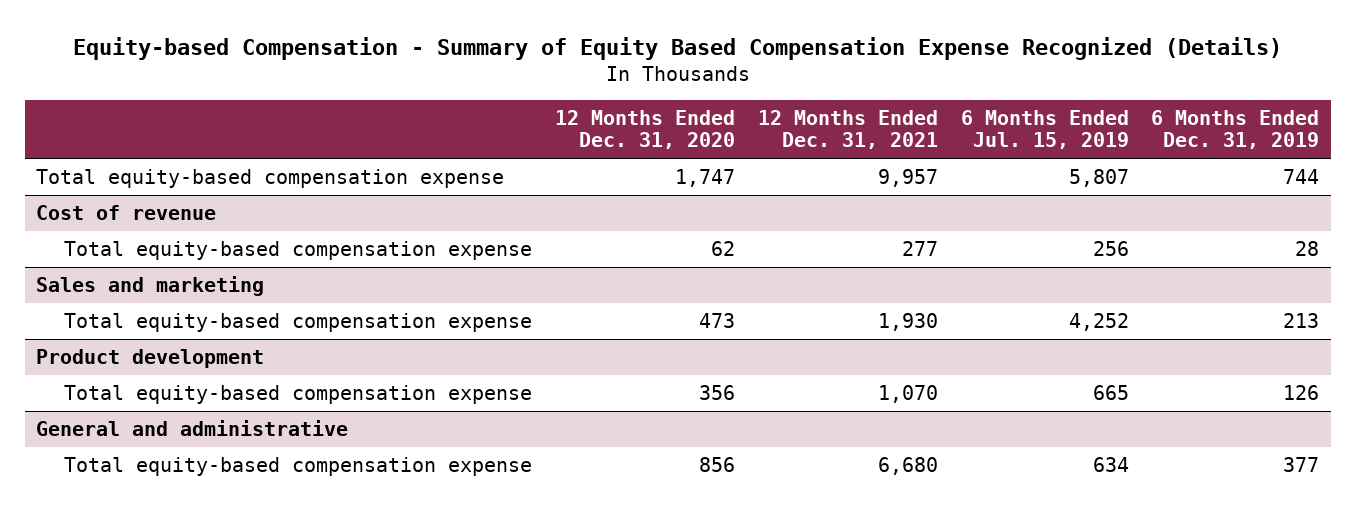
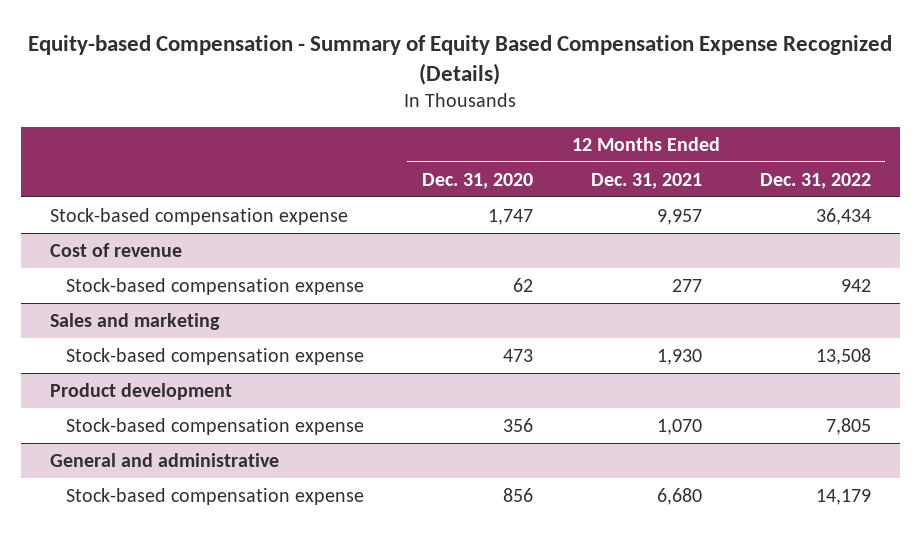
[960,110,1129,150] 6 Months Ended Jul. 15, 2019 -> none
[1151,110,1320,150] 6 Months Ended Dec. 31, 2019 -> none
none -> [759,172,871,189] Dec. 31, 2022
[36,168,505,188] Total equity-based compensation expense -> [50,207,349,225] Stock-based compensation expense
[64,240,533,260] Total equity-based compensation expense -> [65,277,364,295] Stock-based compensation expense
[64,312,533,332] Total equity-based compensation expense -> [65,347,364,365] Stock-based compensation expense
[64,384,533,404] Total equity-based compensation expense -> [65,417,364,435] Stock-based compensation expense
[64,456,533,476] Total equity-based compensation expense -> [65,487,364,505] Stock-based compensation expense

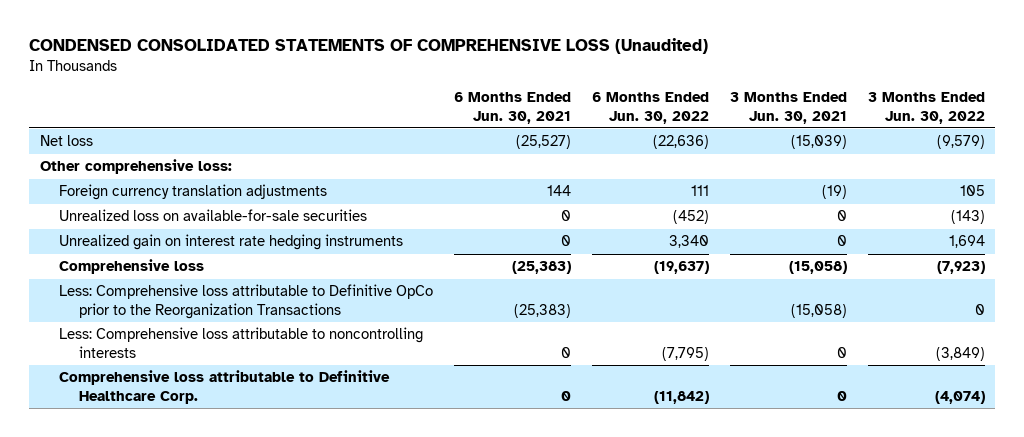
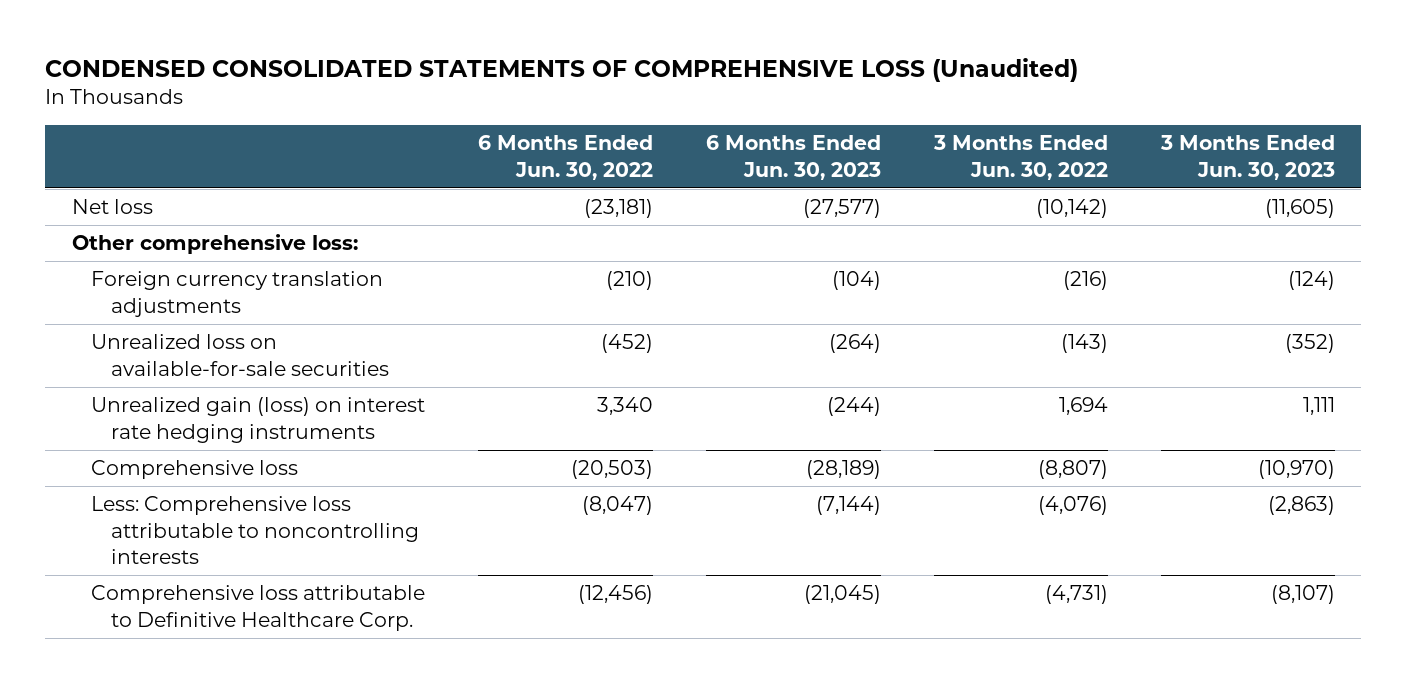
[454,92,572,124] 6 Months Ended Jun. 30, 2021 -> none
[730,92,848,124] 3 Months Ended Jun. 30, 2021 -> none
none -> [706,135,882,180] 6 Months Ended Jun. 30, 2023
none -> [1159,135,1335,180] 3 Months Ended Jun. 30, 2023
[653,135,710,150] (22,636) -> [584,199,654,219] (23,181)
[936,135,985,150] (9,579) -> [1035,199,1108,219] (10,142)
[691,185,710,197] 111 -> [606,271,654,291] (210)
[959,185,985,197] 105 -> [1062,271,1108,291] (216)
[59,284,434,319] Less: Comprehensive loss attributable to Definitive OpCo prior to the Reorganization Transactions -> none
[59,234,404,251] Unrealized gain on interest rate hedging instruments -> [91,397,426,443] Unrealized gain (loss) on interest rate hedging instruments
[654,261,710,275] (19,637) -> [571,460,654,480] (20,503)
[936,261,985,275] (7,923) -> [1037,460,1108,480] (8,807)
[662,346,710,361] (7,795) -> [582,496,654,516] (8,047)
[935,346,985,361] (3,849) -> [1037,496,1108,516] (4,076)
[654,390,710,404] (11,842) -> [578,585,654,605] (12,456)
[934,390,985,404] (4,074) -> [1044,585,1108,605] (4,731)

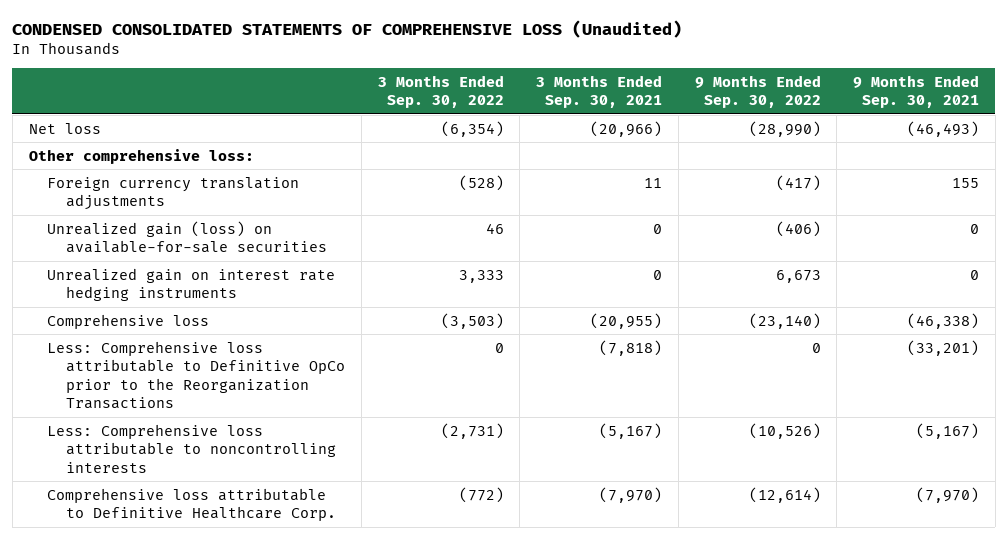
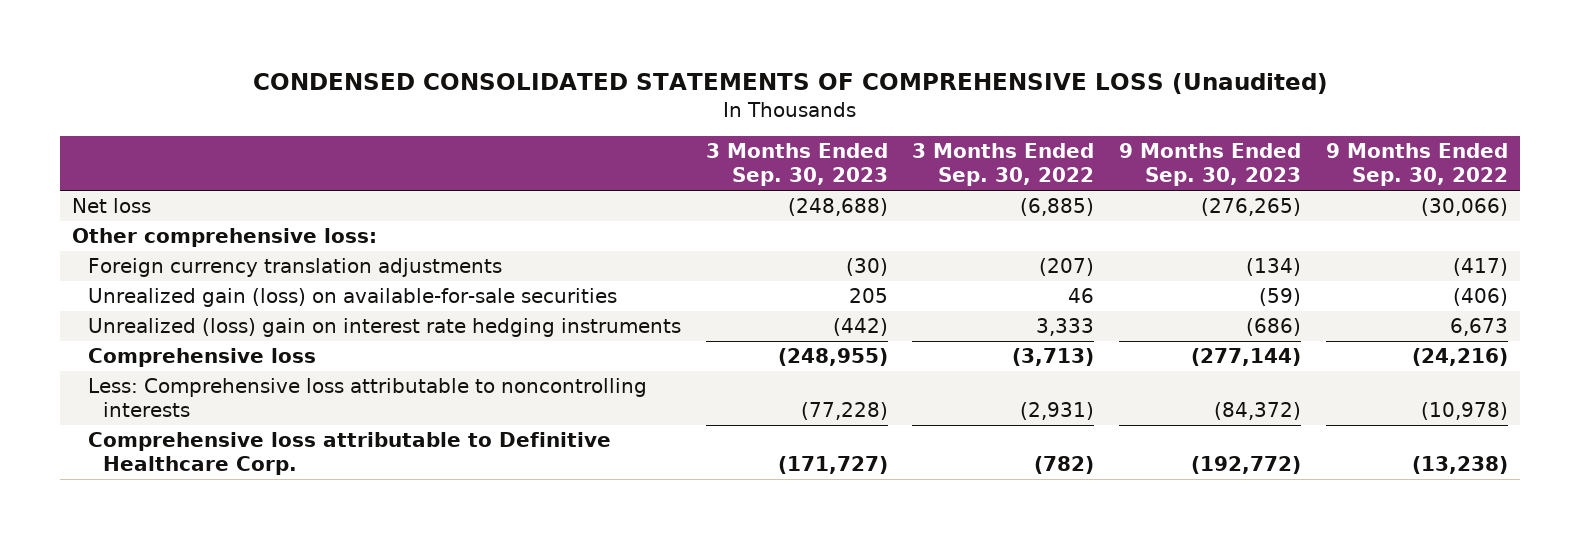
[536,74,663,109] 3 Months Ended Sep. 30, 2021 -> none
[853,74,980,109] 9 Months Ended Sep. 30, 2021 -> none
none -> [705,143,888,187] 3 Months Ended Sep. 30, 2023
none -> [1119,143,1302,187] 9 Months Ended Sep. 30, 2023
[440,120,504,137] (6,354) -> [1020,198,1095,217] (6,885)
[748,120,821,137] (28,990) -> [1420,198,1508,217] (30,066)
[458,174,504,191] (528) -> [1039,258,1095,277] (207)
[47,340,346,410] Less: Comprehensive loss attributable to Definitive OpCo prior to the Reorganization Transactions -> none
[47,267,336,302] Unrealized gain on interest rate hedging instruments -> [87,318,681,338] Unrealized (loss) gain on interest rate hedging instruments
[440,312,504,329] (3,503) -> [1012,348,1095,367] (3,713)
[748,312,821,329] (23,140) -> [1411,348,1508,367] (24,216)
[440,422,504,439] (2,731) -> [1020,402,1095,421] (2,931)
[748,422,821,439] (10,526) -> [1420,402,1508,421] (10,978)
[458,486,504,503] (772) -> [1034,456,1095,475] (782)
[748,486,821,503] (12,614) -> [1411,456,1508,475] (13,238)

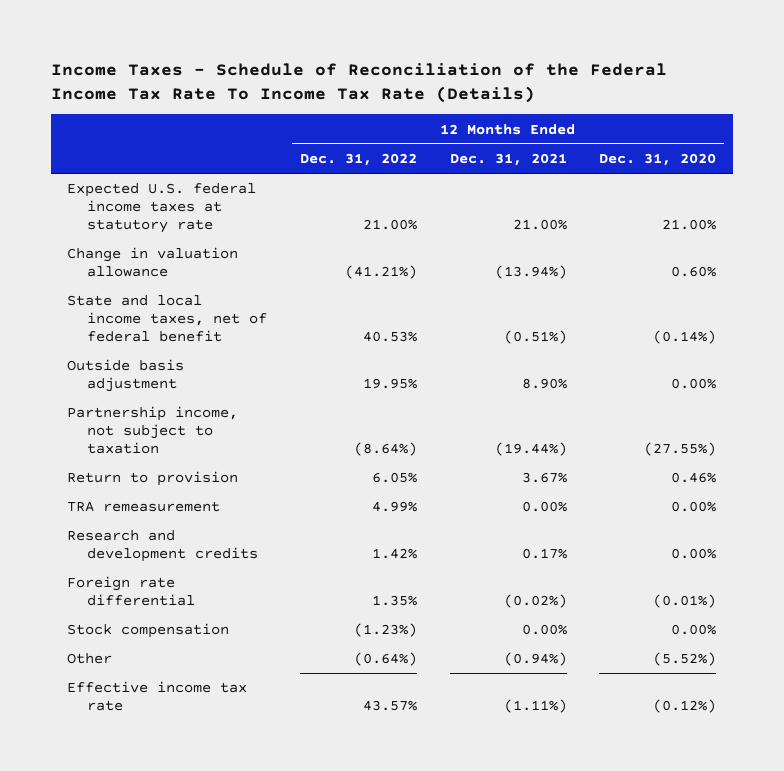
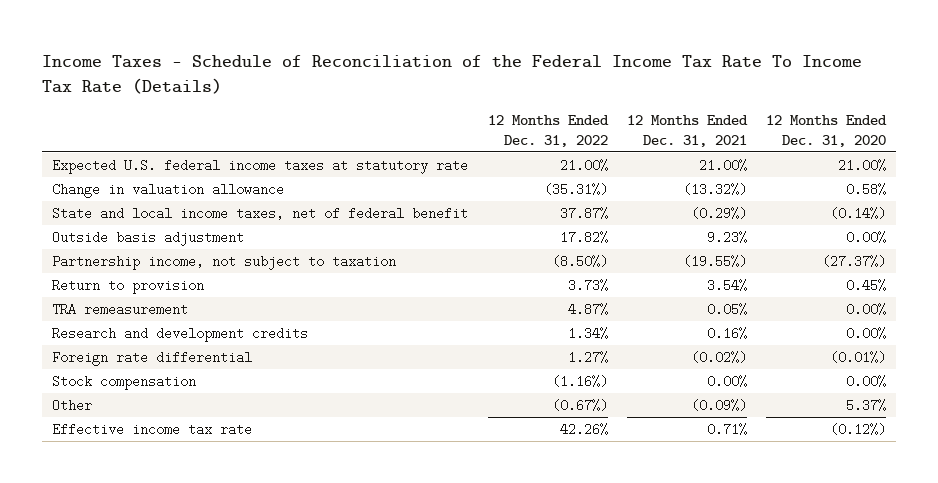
[344,265,417,280] (41.21%) -> [543,182,608,196] (35.31%)
[494,265,567,280] (13.94%) -> [682,182,747,196] (13.32%)
[671,266,717,278] 0.60% -> [846,182,887,196] 0.58%
[362,331,417,343] 40.53% -> [559,206,608,220] 37.87%
[503,330,567,345] (0.51%) -> [690,206,747,220] (0.29%)
[362,378,417,390] 19.95% -> [559,230,608,244] 17.82%
[521,378,567,390] 8.90% -> [706,230,747,244] 9.23%
[353,442,417,457] (8.64%) -> [551,254,608,268] (8.50%)
[494,442,567,457] (19.44%) -> [682,254,747,268] (19.55%)
[644,442,717,457] (27.55%) -> [822,254,887,268] (27.37%)
[371,472,417,484] 6.05% -> [567,278,608,292] 3.73%
[521,472,567,484] 3.67% -> [706,278,747,292] 3.54%
[671,472,717,484] 0.46% -> [846,278,887,292] 0.45%
[371,501,417,513] 4.99% -> [567,302,608,316] 4.87%
[521,501,567,513] 0.00% -> [706,302,747,316] 0.05%
[371,548,417,560] 1.42% -> [567,326,608,340] 1.34%
[521,548,567,560] 0.17% -> [706,326,747,340] 0.16%
[371,595,417,607] 1.35% -> [567,350,608,364] 1.27%
[353,623,417,638] (1.23%) -> [551,374,608,388] (1.16%)
[353,652,417,667] (0.64%) -> [551,398,608,412] (0.67%)
[503,652,567,667] (0.94%) -> [690,398,747,412] (0.09%)
[653,652,717,667] (5.52%) -> [846,398,887,412] 5.37%
[362,700,417,712] 43.57% -> [559,422,608,436] 42.26%
[503,699,567,714] (1.11%) -> [706,422,747,436] 0.71%

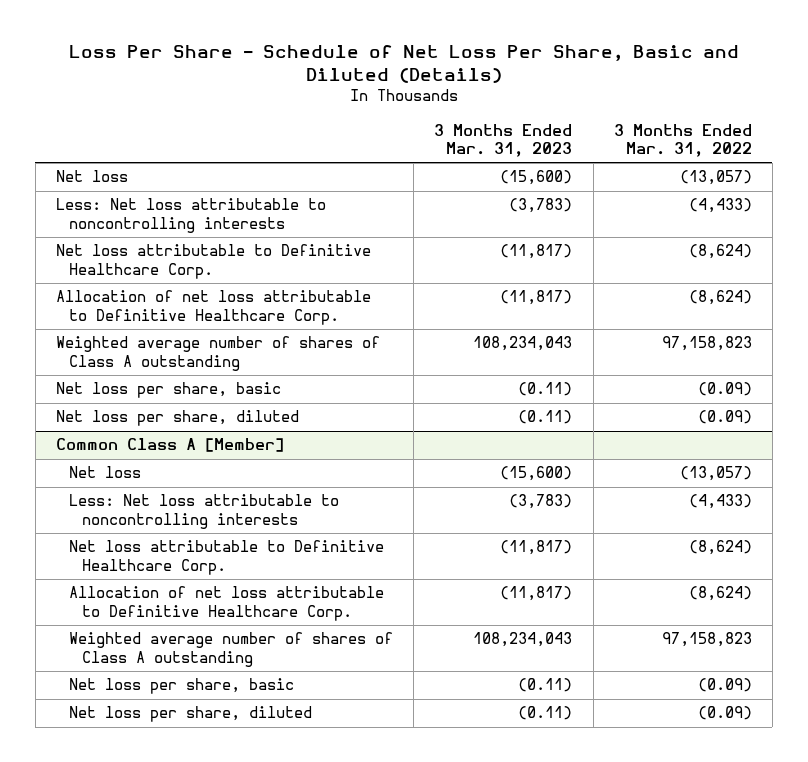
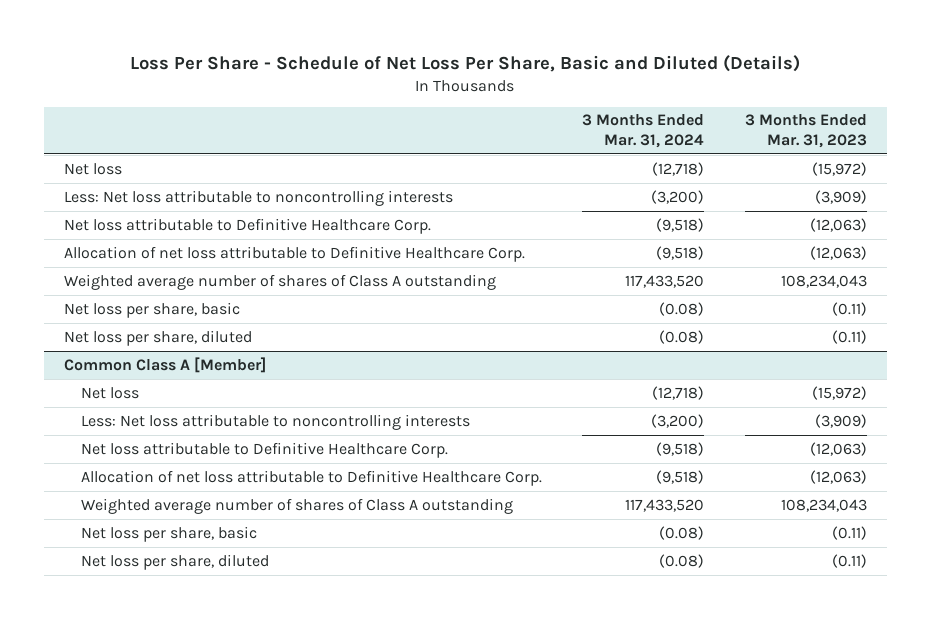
[613,123,752,158] 3 Months Ended Mar. 31, 2022 -> none
none -> [582,114,705,149] 3 Months Ended Mar. 31, 2024
[500,170,573,186] (15,600) -> [811,161,867,176] (15,972)
[509,198,573,214] (3,783) -> [814,189,867,204] (3,909)
[500,244,573,260] (11,817) -> [809,217,867,232] (12,063)
[500,290,573,306] (11,817) -> [809,245,867,260] (12,063)
[500,466,573,482] (15,600) -> [811,385,867,400] (15,972)
[509,494,573,510] (3,783) -> [814,413,867,428] (3,909)
[500,540,573,556] (11,817) -> [809,441,867,456] (12,063)
[500,586,573,602] (11,817) -> [809,469,867,484] (12,063)

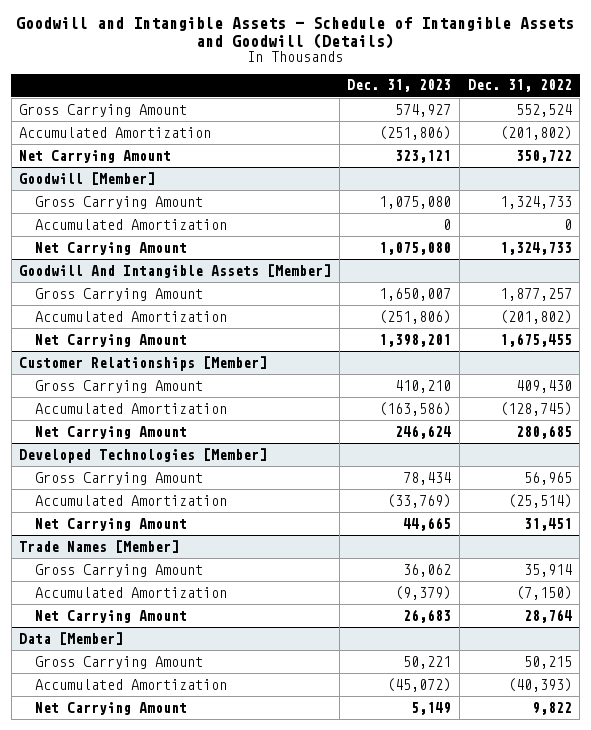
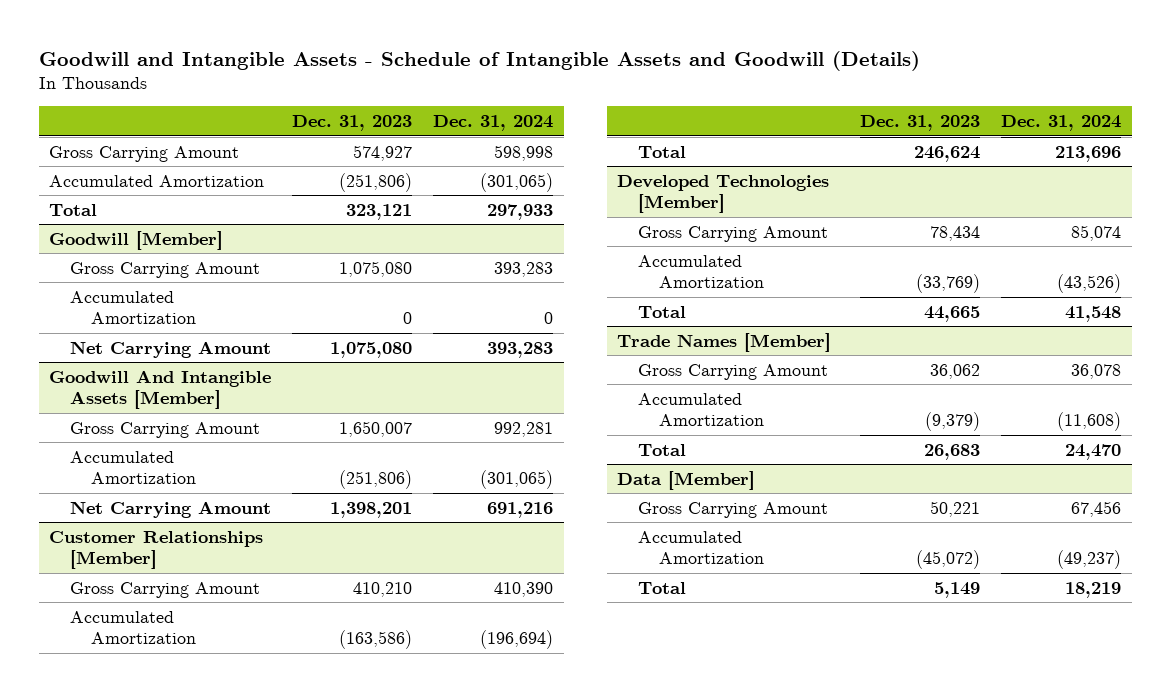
[467,79,572,93] Dec. 31, 2022 -> none
none -> [433,114,554,131] Dec. 31, 2024
[19,149,172,163] Net Carrying Amount -> [49,203,98,216] Total
[35,425,188,439] Net Carrying Amount -> [638,145,687,158] Total
[35,517,188,531] Net Carrying Amount -> [638,305,687,318] Total
[35,609,188,623] Net Carrying Amount -> [638,443,687,456] Total
[35,701,188,715] Net Carrying Amount -> [638,581,687,594] Total

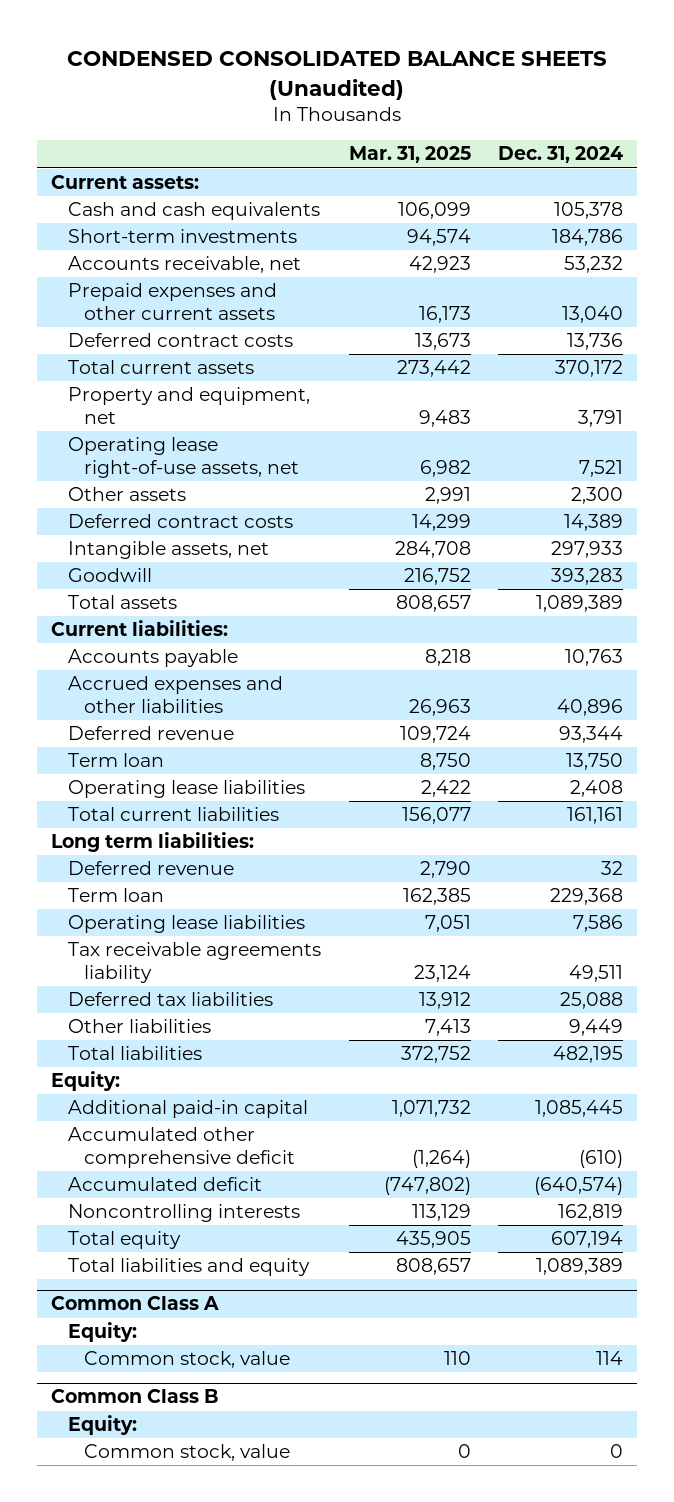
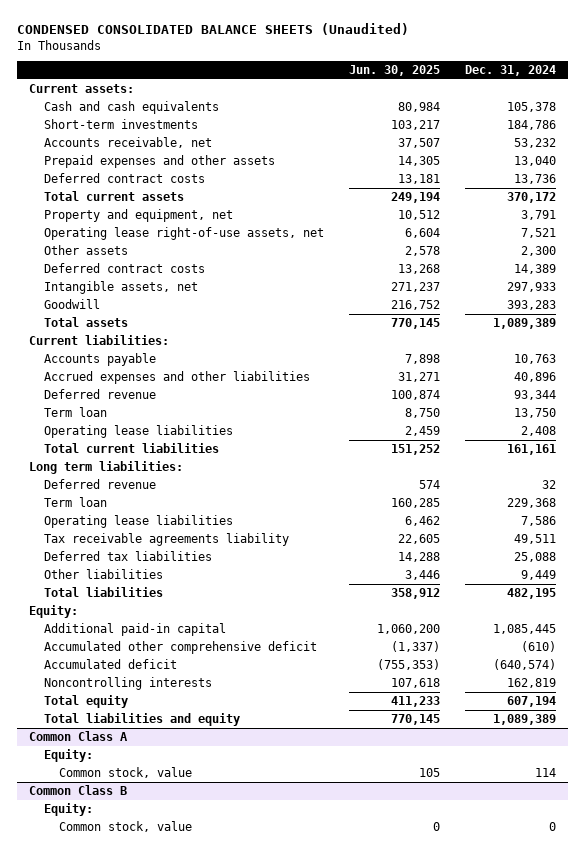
[348,146,471,164] Mar. 31, 2025 -> none
none -> [348,65,440,77] Jun. 30, 2025
[67,283,277,320] Prepaid expenses and other current assets -> [43,155,275,169] Prepaid expenses and other assets

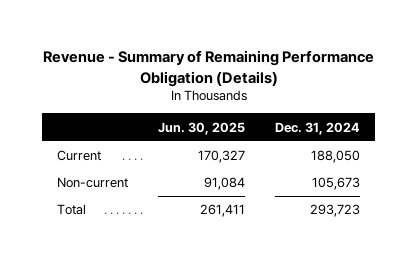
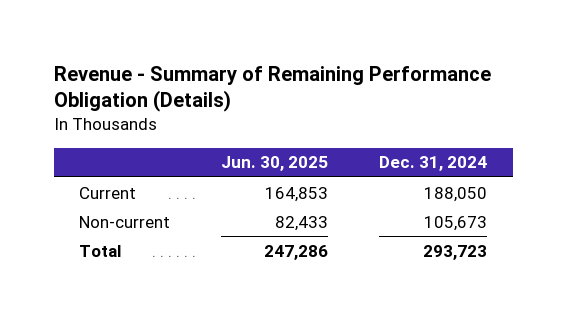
[198,150,246,164] 170,327 -> [265,186,329,202] 164,853
[204,177,246,191] 91,084 -> [275,215,329,231] 82,433
[200,204,246,218] 261,411 -> [264,244,329,260] 247,286

